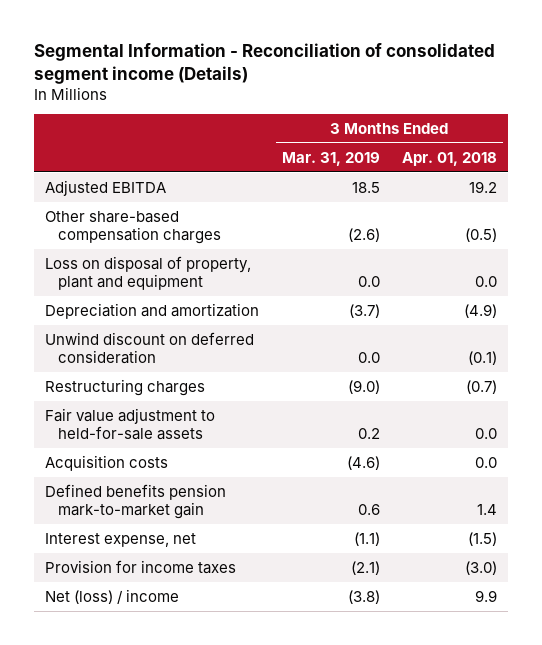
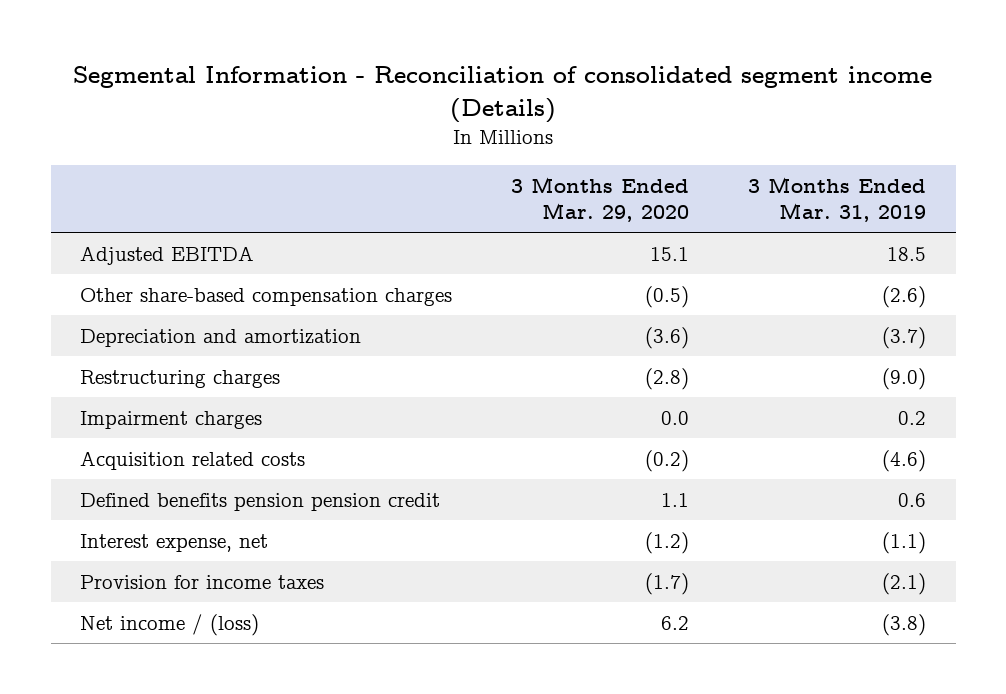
[402,151,498,166] Apr. 01, 2018 -> none
none -> [511,177,690,222] 3 Months Ended Mar. 29, 2020
[45,255,252,290] Loss on disposal of property, plant and equipment -> none
[45,331,255,364] Unwind discount on deferred consideration -> none
[45,483,227,519] Defined benefits pension mark-to-market gain -> none
[45,407,216,440] Fair value adjustment to held-for-sale assets -> [80,410,263,429] Impairment charges
[45,454,169,471] Acquisition costs -> [80,450,306,470] Acquisition related costs
none -> [80,492,441,511] Defined benefits pension pension credit
[45,588,180,604] Net (loss) / income -> [80,613,260,636] Net income / (loss)

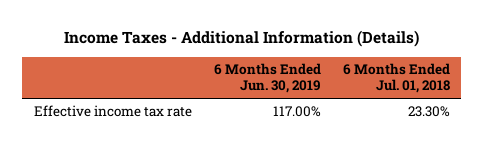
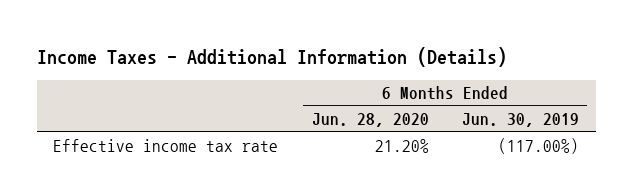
[342,63,450,94] 6 Months Ended Jul. 01, 2018 -> none
none -> [311,113,429,128] Jun. 28, 2020
[272,106,321,118] 117.00% -> [498,138,580,155] (117.00%)

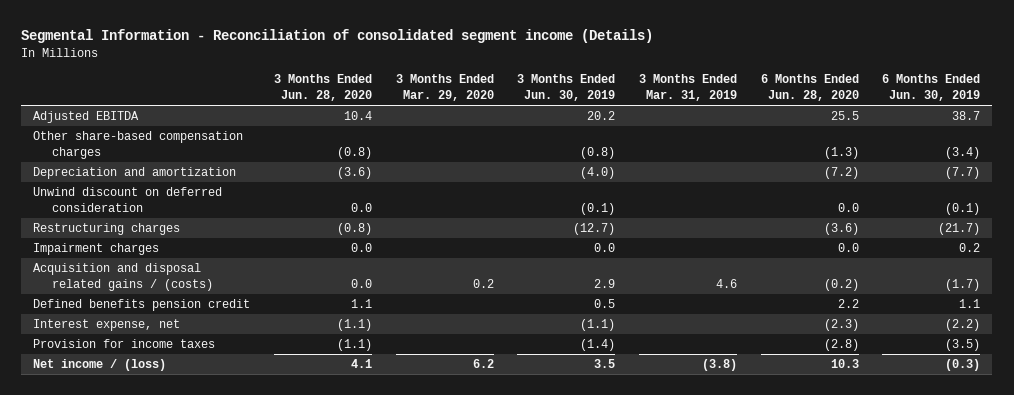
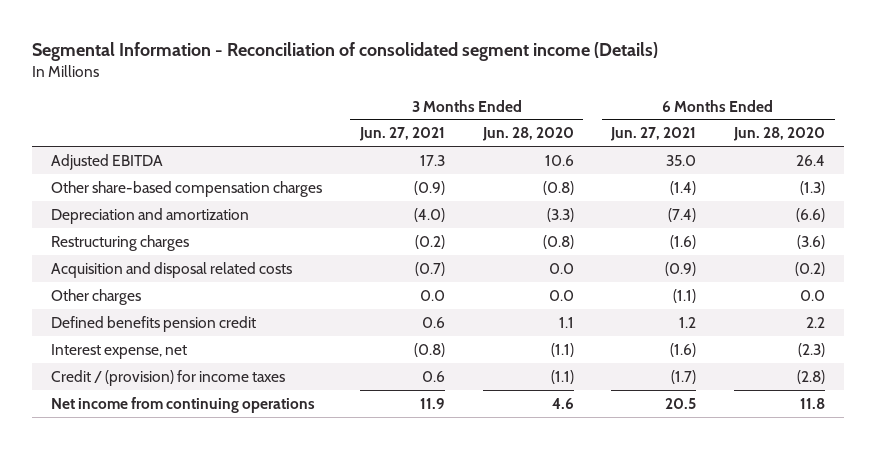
[395,74,494,101] 3 Months Ended Mar. 29, 2020 -> none
[517,74,616,101] 3 Months Ended Jun. 30, 2019 -> none
[638,74,737,101] 3 Months Ended Mar. 31, 2019 -> none
[882,74,981,101] 6 Months Ended Jun. 30, 2019 -> none
none -> [358,127,445,142] Jun. 27, 2021
none -> [610,127,697,142] Jun. 27, 2021
[343,111,372,121] 10.4 -> [544,154,574,166] 10.6
[830,111,859,121] 25.5 -> [796,154,826,166] 26.4
[33,187,223,212] Unwind discount on deferred consideration -> none
[336,167,372,180] (3.6) -> [546,207,574,222] (3.3)
[823,167,859,180] (7.2) -> [796,207,826,222] (6.6)
[33,243,160,256] Impairment charges -> none
[33,263,213,291] Acquisition and disposal related gains / (costs) -> [50,261,292,278] Acquisition and disposal related costs
none -> [50,288,141,305] Other charges
[33,359,167,372] Net income / (loss) -> none
[33,339,216,349] Provision for income taxes -> [50,369,285,386] Credit / (provision) for income taxes
none -> [50,396,315,413] Net income from continuing operations

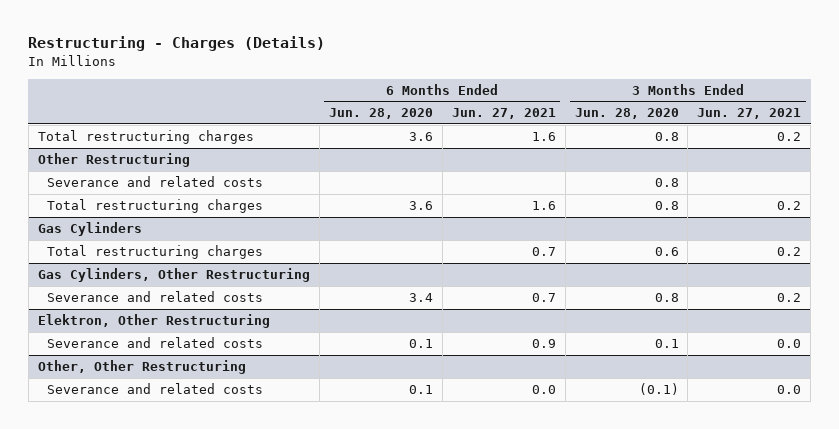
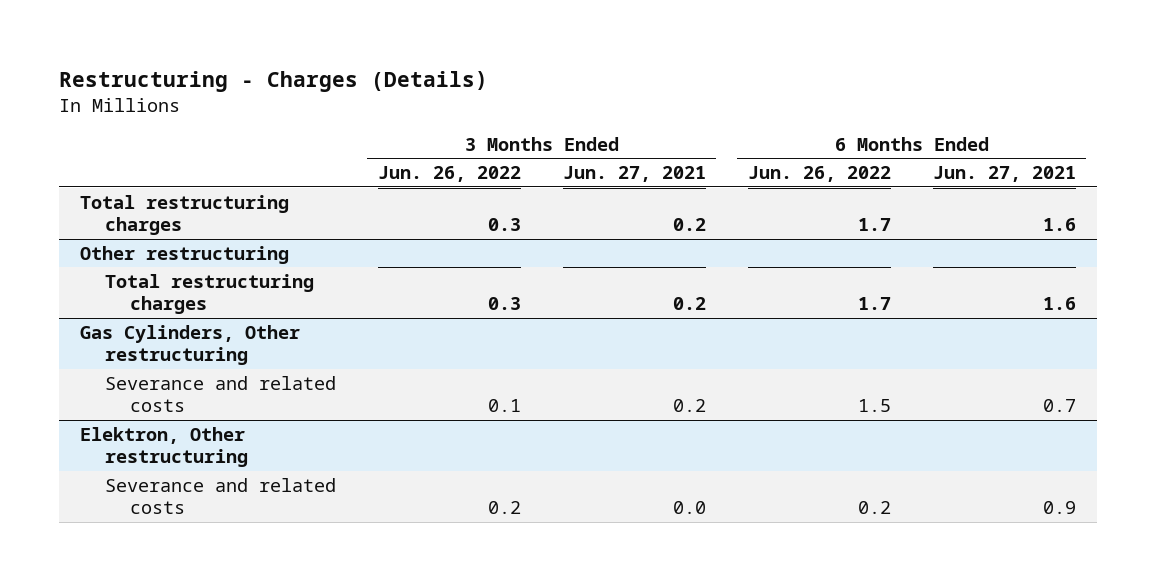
[328,108,433,120] Jun. 28, 2020 -> none
[574,108,679,120] Jun. 28, 2020 -> none
none -> [377,166,521,183] Jun. 26, 2022
none -> [747,166,891,183] Jun. 26, 2022
[46,175,263,187] Severance and related costs -> none
[37,152,190,167] Other Restructuring -> [79,245,289,264] Other restructuring
[37,221,142,236] Gas Cylinders -> none
[46,244,263,259] Total restructuring charges -> none
[37,267,310,282] Gas Cylinders, Other Restructuring -> [79,324,300,366] Gas Cylinders, Other restructuring
[37,313,270,328] Elektron, Other Restructuring -> [79,426,248,468] Elektron, Other restructuring
[37,359,246,374] Other, Other Restructuring -> none
[46,382,263,394] Severance and related costs -> none

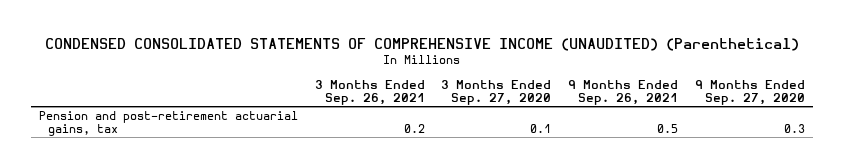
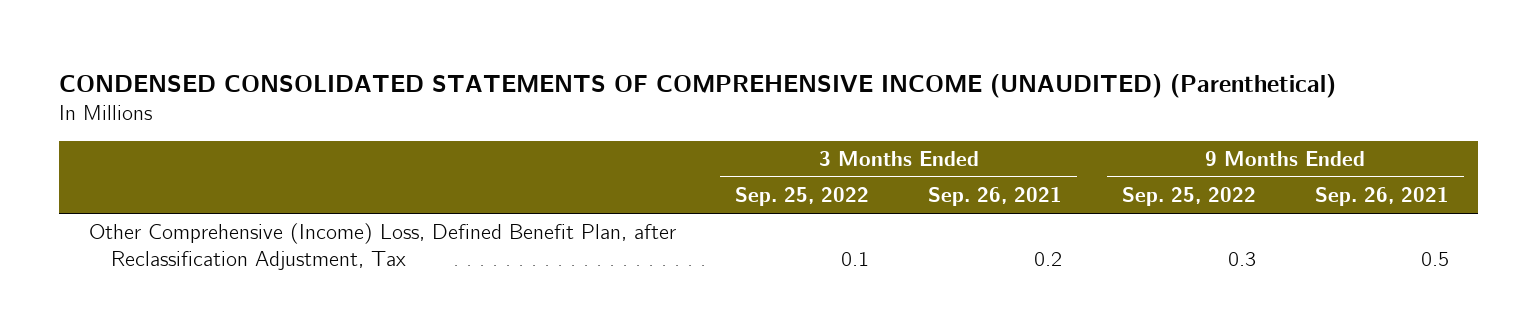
[441,79,552,106] 3 Months Ended Sep. 27, 2020 -> none
[694,79,805,106] 9 Months Ended Sep. 27, 2020 -> none
none -> [735,187,870,207] Sep. 25, 2022
none -> [1121,187,1256,207] Sep. 25, 2022
[38,110,298,137] Pension and post-retirement actuarial gains, tax -> [89,223,677,271] Other Comprehensive (Income) Loss, Defined Benefit Plan, after Reclassification Adjustment, Tax

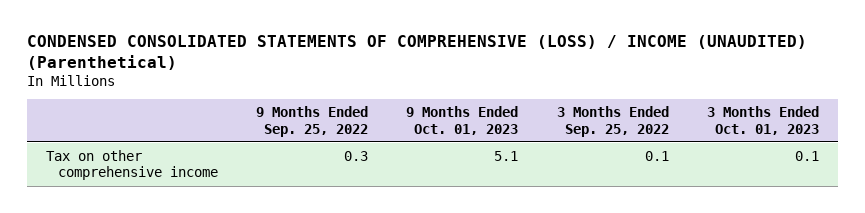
[59,73,1337,98] CONDENSED CONSOLIDATED STATEMENTS OF COMPREHENSIVE INCOME (UNAUDITED) (Parenthetical) -> [26,35,807,70] CONDENSED CONSOLIDATED STATEMENTS OF COMPREHENSIVE (LOSS) / INCOME (UNAUDITED) (Parenthetical)
[928,187,1063,207] Sep. 26, 2021 -> none
[1314,187,1449,207] Sep. 26, 2021 -> none
none -> [406,106,519,135] 9 Months Ended Oct. 01, 2023
none -> [707,106,820,135] 3 Months Ended Oct. 01, 2023
[89,223,677,271] Other Comprehensive (Income) Loss, Defined Benefit Plan, after Reclassification Adjustment, Tax -> [45,150,218,181] Tax on other comprehensive income

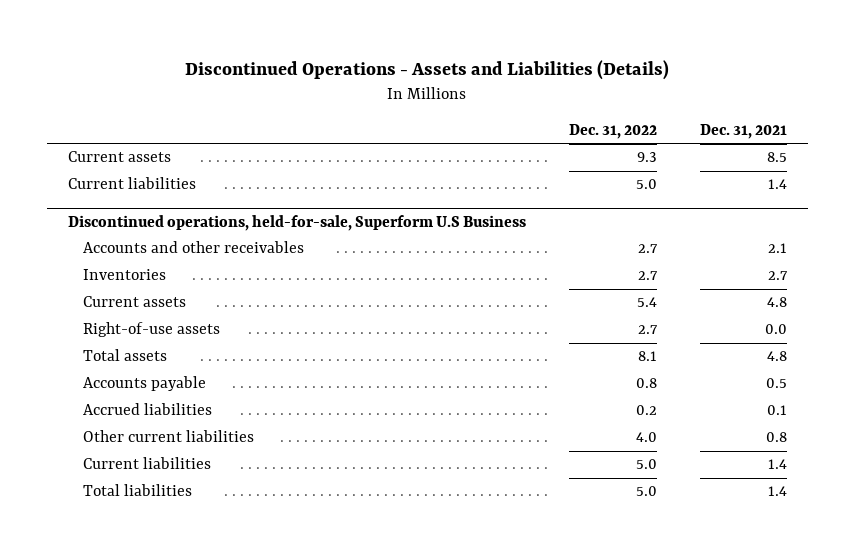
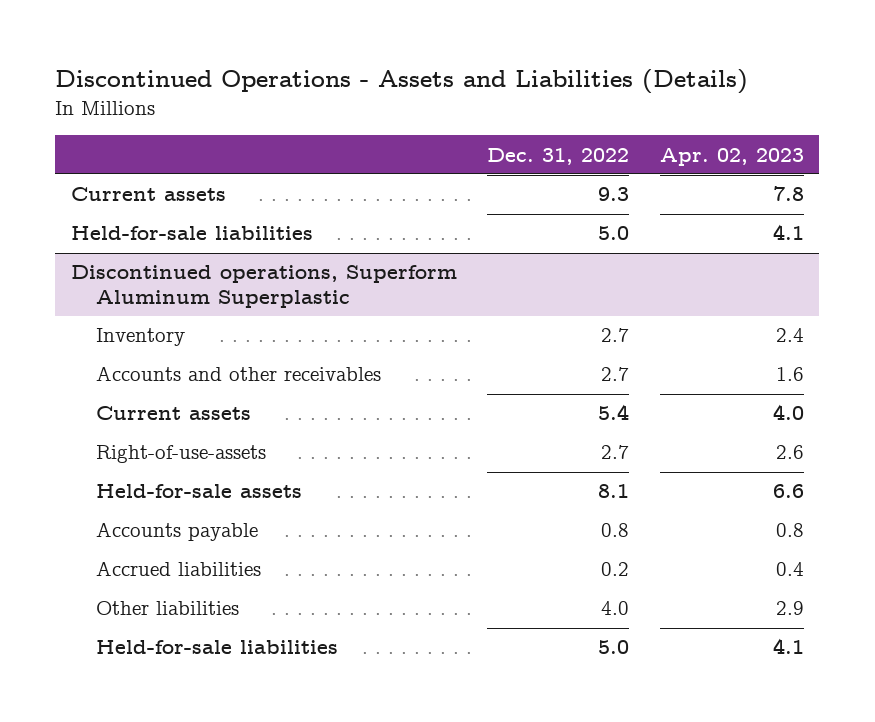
[699,124,787,140] Dec. 31, 2021 -> none
none -> [659,147,804,166] Apr. 02, 2023
[68,215,527,232] Discontinued operations, held-for-sale, Superform U.S Business -> none
[68,177,197,190] Current liabilities -> [70,226,313,241] Held-for-sale liabilities
none -> [70,265,457,309] Discontinued operations, Superform Aluminum Superplastic
none -> [96,328,186,347] Inventory
[83,269,167,281] Inventories -> none
[83,322,221,338] Right-of-use assets -> [96,445,267,464] Right-of-use-assets
[83,349,168,362] Total assets -> [96,484,303,499] Held-for-sale assets
[83,484,193,497] Total liabilities -> none
[83,430,255,443] Other current liabilities -> [96,601,240,616] Other liabilities
[83,457,212,470] Current liabilities -> [96,640,339,655] Held-for-sale liabilities

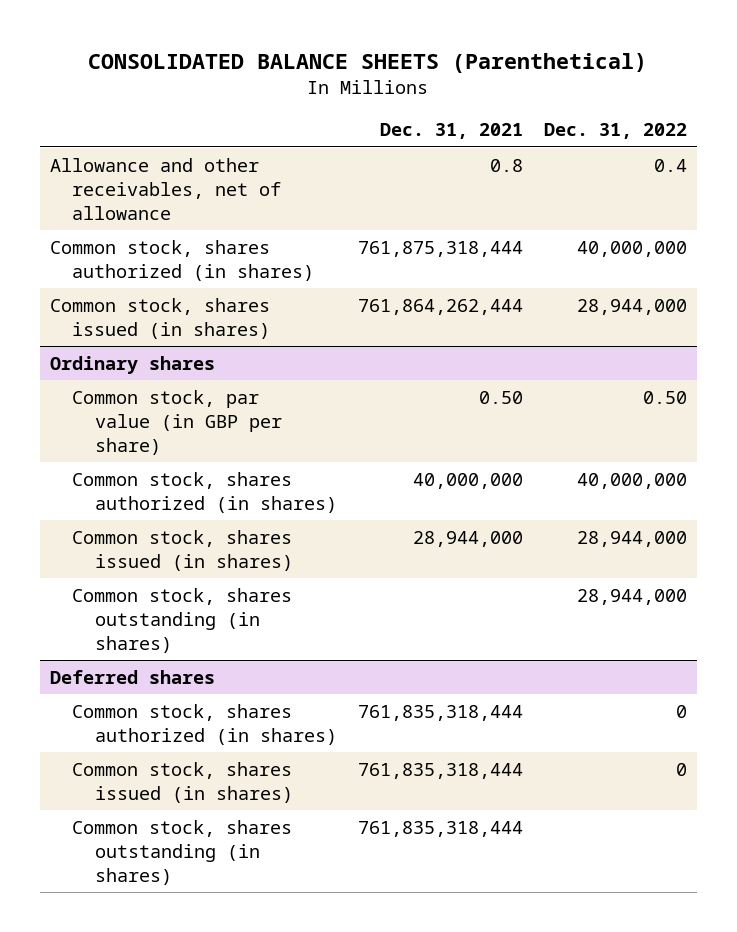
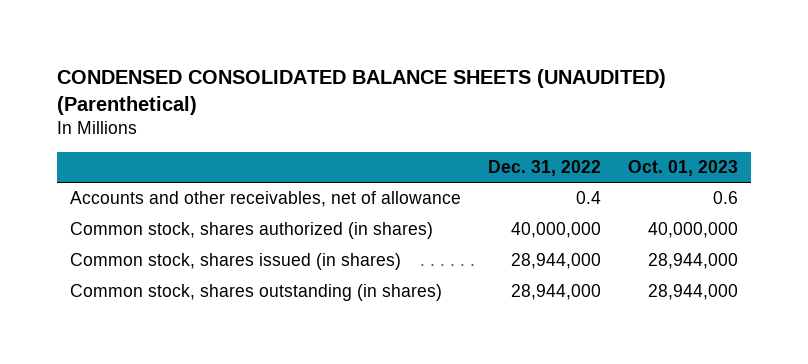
[88,52,648,73] CONSOLIDATED BALANCE SHEETS (Parenthetical) -> [56,68,666,115] CONDENSED CONSOLIDATED BALANCE SHEETS (UNAUDITED) (Parenthetical)
[379,123,523,140] Dec. 31, 2021 -> none
none -> [627,160,738,177] Oct. 01, 2023
[50,239,315,281] Common stock, shares authorized (in shares) -> none
[50,297,271,339] Common stock, shares issued (in shares) -> none
[50,355,216,374] Ordinary shares -> none
[72,389,282,456] Common stock, par value (in GBP per share) -> none
[50,157,282,221] Allowance and other receivables, net of allowance -> [70,191,462,208] Accounts and other receivables, net of allowance
[50,669,216,684] Deferred shares -> none
[72,703,337,745] Common stock, shares authorized (in shares) -> none
[72,761,293,803] Common stock, shares issued (in shares) -> none
[72,819,293,886] Common stock, shares outstanding (in shares) -> none

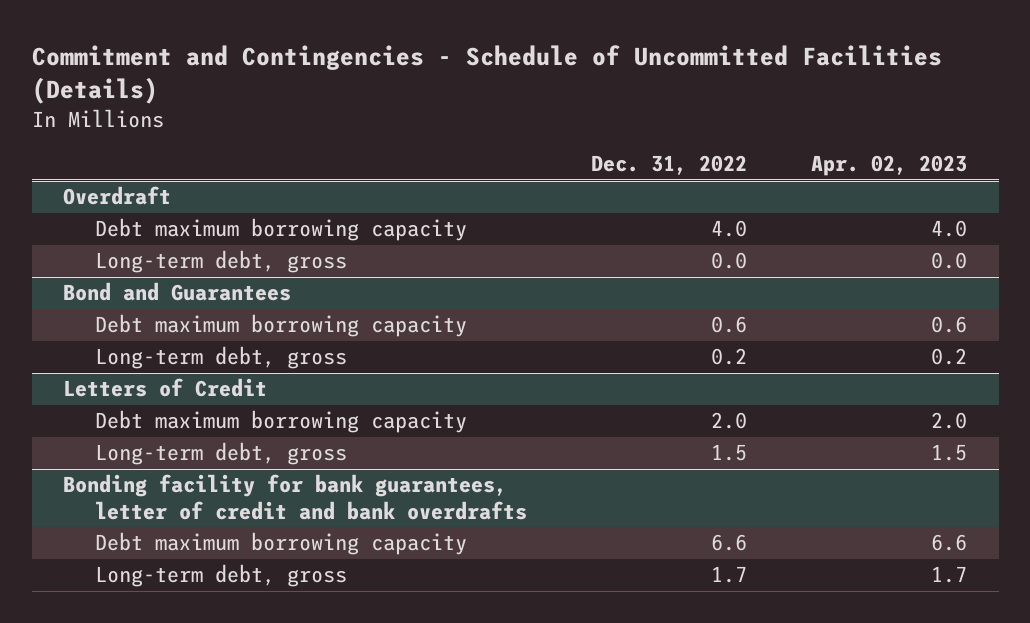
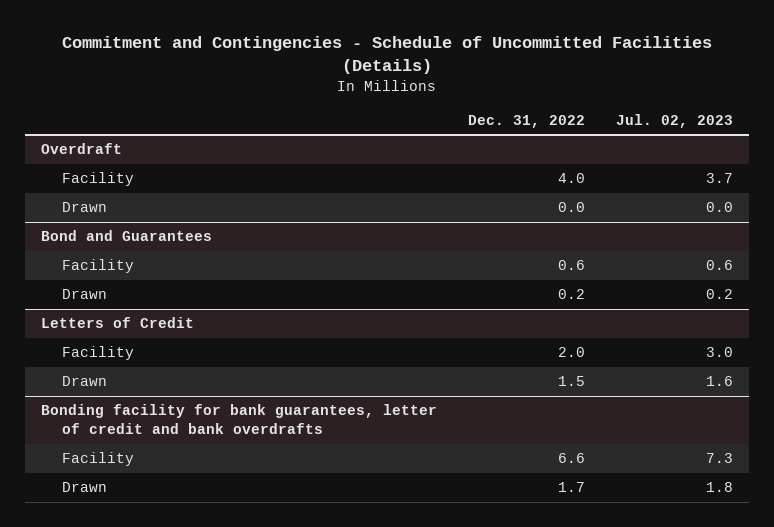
[810,155,967,177] Apr. 02, 2023 -> none
none -> [616,113,734,128] Jul. 02, 2023
[95,218,468,242] Debt maximum borrowing capacity -> [62,172,135,187] Facility
[95,250,348,274] Long-term debt, gross -> [62,202,108,213] Drawn
[95,314,468,338] Debt maximum borrowing capacity -> [62,259,135,274] Facility
[95,346,348,370] Long-term debt, gross -> [62,289,108,300] Drawn
[95,410,468,434] Debt maximum borrowing capacity -> [62,346,135,361] Facility
[95,442,348,466] Long-term debt, gross -> [62,376,108,387] Drawn
[95,532,468,556] Debt maximum borrowing capacity -> [62,452,135,467] Facility
[95,564,348,588] Long-term debt, gross -> [62,482,108,493] Drawn

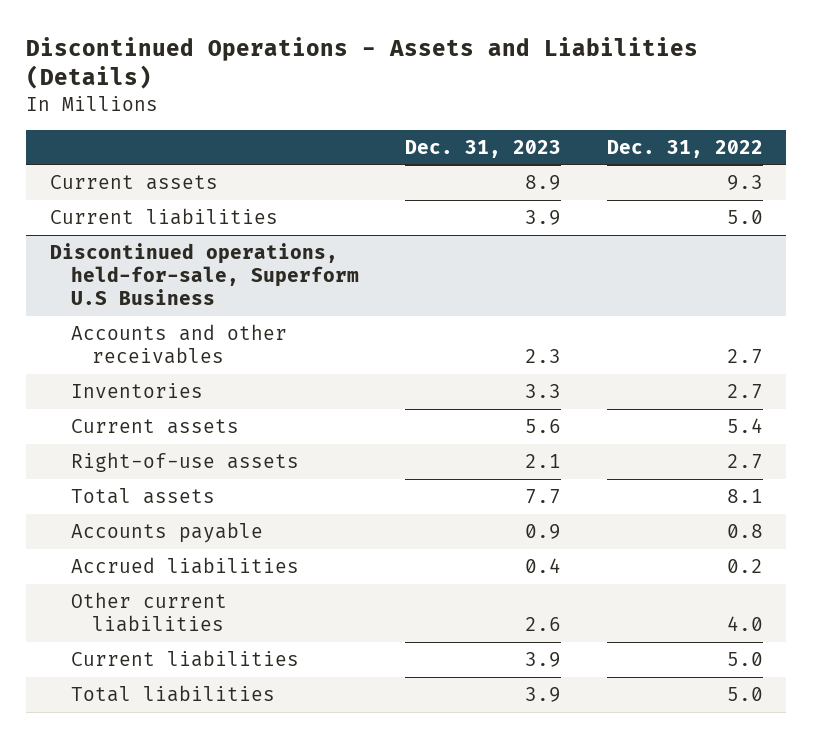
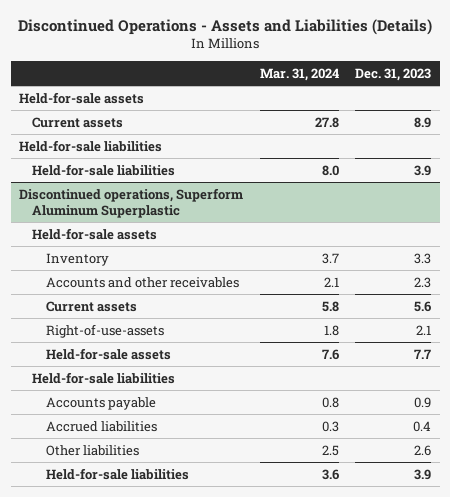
[607,139,764,158] Dec. 31, 2022 -> none
none -> [259,67,339,81] Mar. 31, 2024
none -> [18,91,144,104] Held-for-sale assets
[49,242,359,306] Discontinued operations, held-for-sale, Superform U.S Business -> none
none -> [18,139,162,152] Held-for-sale liabilities
[49,207,278,225] Current liabilities -> [32,163,176,176] Held-for-sale liabilities
none -> [18,187,243,218] Discontinued operations, Superform Aluminum Superplastic
none -> [32,227,158,240] Held-for-sale assets
none -> [45,252,109,266] Inventory
[70,382,203,398] Inventories -> none
[70,451,299,472] Right-of-use assets -> [45,323,164,338] Right-of-use-assets
[70,487,215,504] Total assets -> [45,347,171,360] Held-for-sale assets
none -> [32,371,176,384] Held-for-sale liabilities
[70,684,275,702] Total liabilities -> none
[70,591,227,633] Other current liabilities -> [45,444,139,456] Other liabilities
[70,649,299,667] Current liabilities -> [45,467,189,480] Held-for-sale liabilities

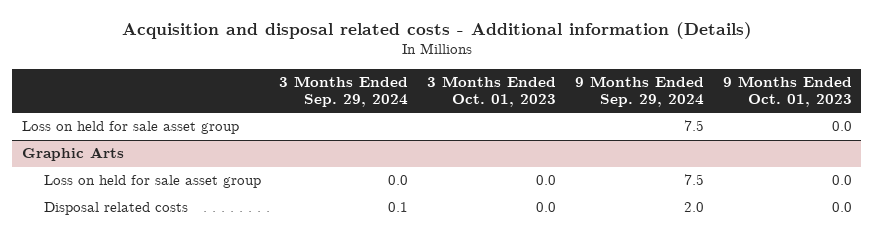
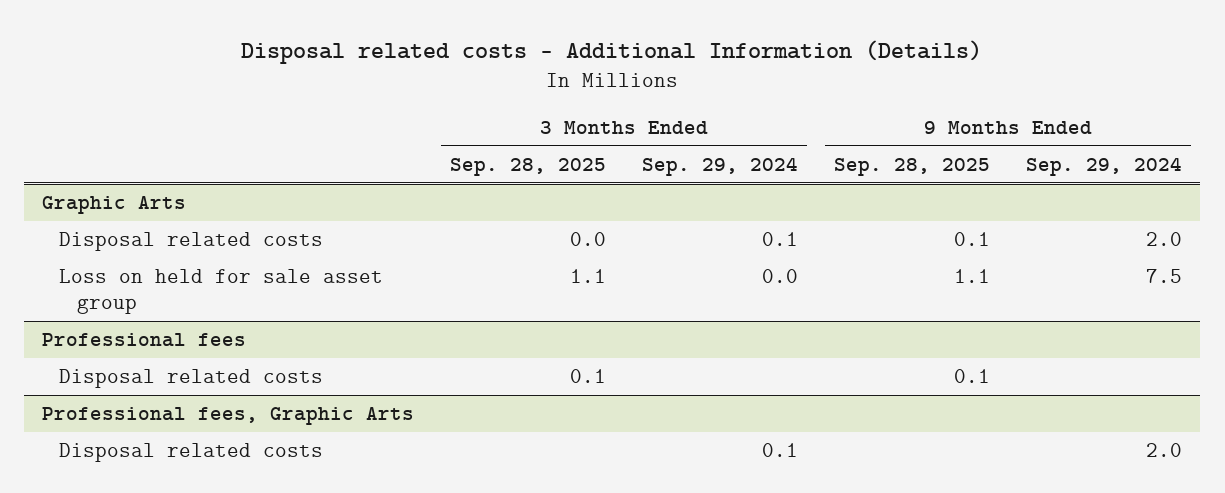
[121,21,752,39] Acquisition and disposal related costs - Additional information (Details) -> [241,39,983,64] Disposal related costs - Additional Information (Details)
[427,76,557,107] 3 Months Ended Oct. 01, 2023 -> none
[722,76,852,107] 9 Months Ended Oct. 01, 2023 -> none
none -> [450,157,607,176] Sep. 28, 2025
none -> [834,157,991,176] Sep. 28, 2025
[21,121,239,135] Loss on held for sale asset group -> none
none -> [59,232,324,252] Disposal related costs
none -> [42,333,247,348] Professional fees
none -> [59,369,324,389] Disposal related costs
none -> [42,407,415,426] Professional fees, Graphic Arts

